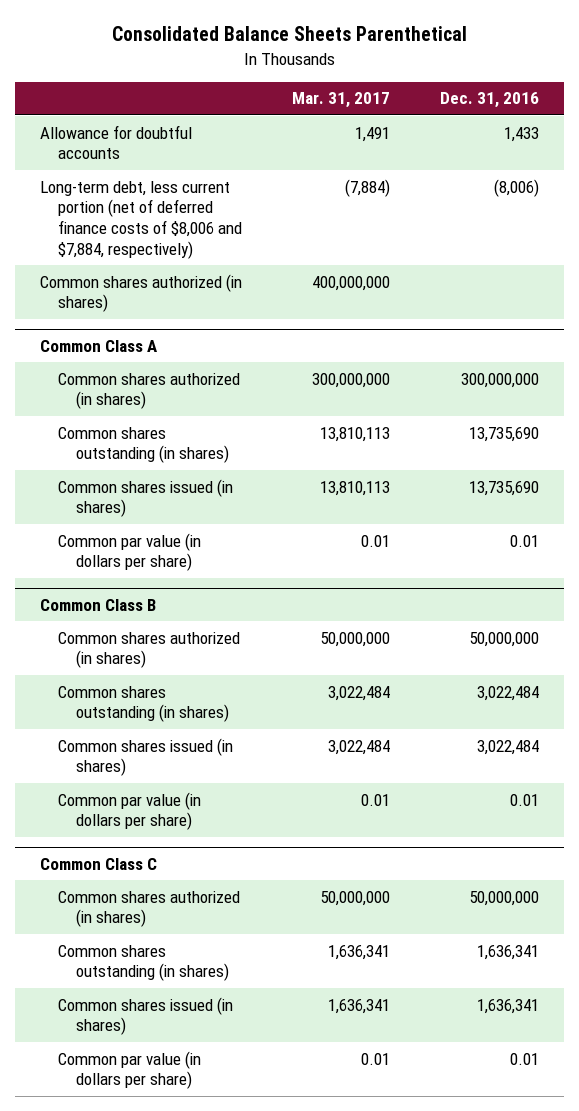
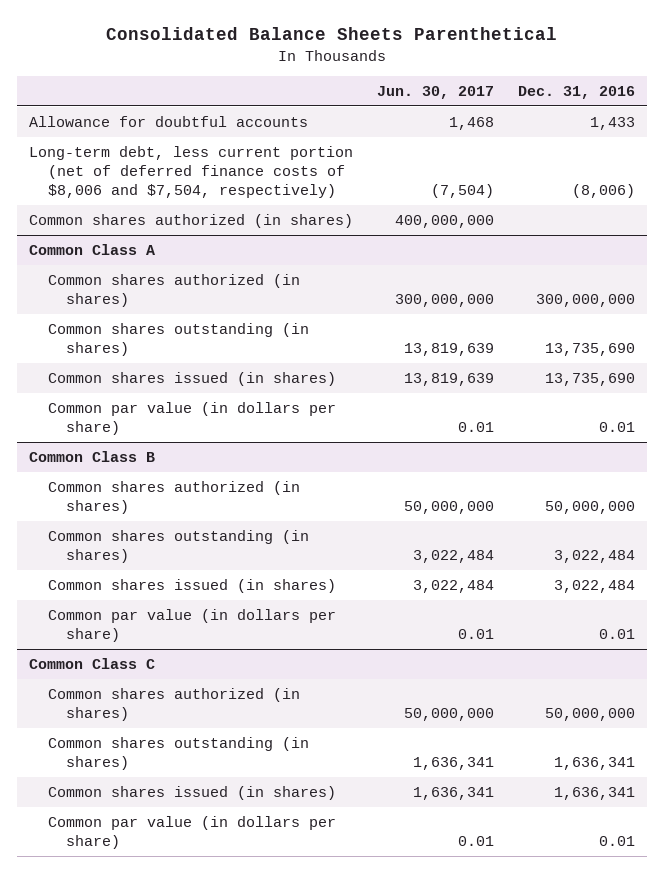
[292,92,391,109] Mar. 31, 2017 -> none
none -> [376,86,494,100] Jun. 30, 2017
[39,180,243,259] Long-term debt, less current portion (net of deferred finance costs of $8,006 and $7,884, respectively) -> [28,145,353,198] Long-term debt, less current portion (net of deferred finance costs of $8,006 and $7,504, respectively)

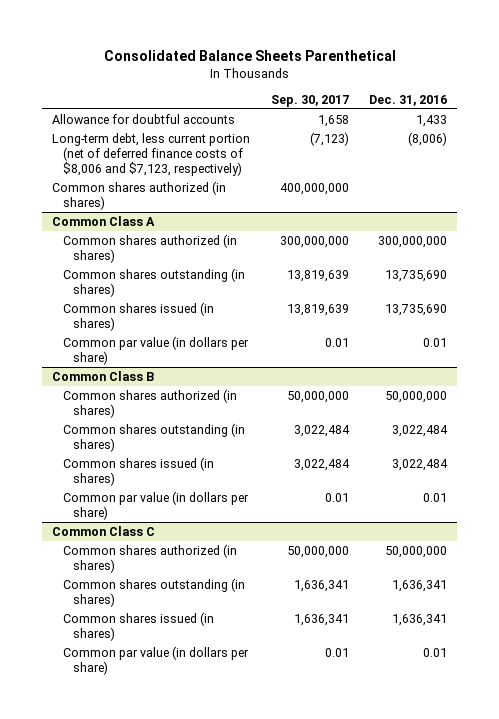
[376,86,494,100] Jun. 30, 2017 -> none
none -> [270,94,349,107] Sep. 30, 2017
[28,145,353,198] Long-term debt, less current portion (net of deferred finance costs of $8,006 and $7,504, respectively) -> [52,132,251,176] Long-term debt, less current portion (net of deferred finance costs of $8,006 and $7,123, respectively)

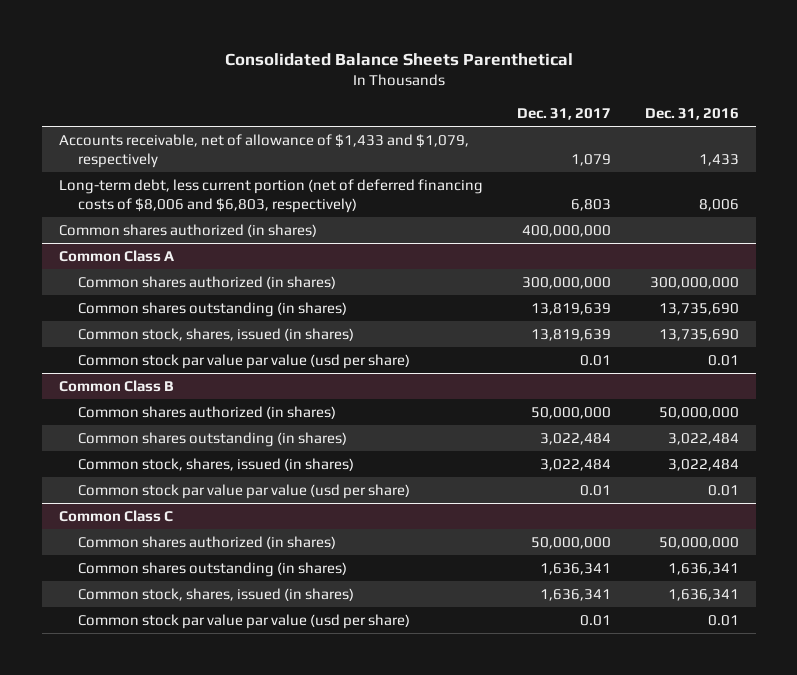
[270,94,349,107] Sep. 30, 2017 -> none
none -> [516,107,611,120] Dec. 31, 2017
[52,113,236,124] Allowance for doubtful accounts -> [58,134,469,168] Accounts receivable, net of allowance of $1,433 and $1,079, respectively
[52,132,251,176] Long-term debt, less current portion (net of deferred finance costs of $8,006 and $7,123, respectively) -> [58,179,483,213] Long-term debt, less current portion (net of deferred financing costs of $8,006 and $6,803, respectively)
[408,131,448,146] (8,006) -> [698,198,739,211] 8,006
[62,301,214,331] Common shares issued (in shares) -> [77,328,354,342] Common stock, shares, issued (in shares)
[62,335,249,365] Common par value (in dollars per share) -> [77,354,410,370] Common stock par value par value (usd per share)
[62,456,214,486] Common shares issued (in shares) -> [77,458,354,472] Common stock, shares, issued (in shares)
[62,490,249,520] Common par value (in dollars per share) -> [77,484,410,500] Common stock par value par value (usd per share)
[62,611,214,641] Common shares issued (in shares) -> [77,588,354,602] Common stock, shares, issued (in shares)
[62,645,249,675] Common par value (in dollars per share) -> [77,614,410,630] Common stock par value par value (usd per share)

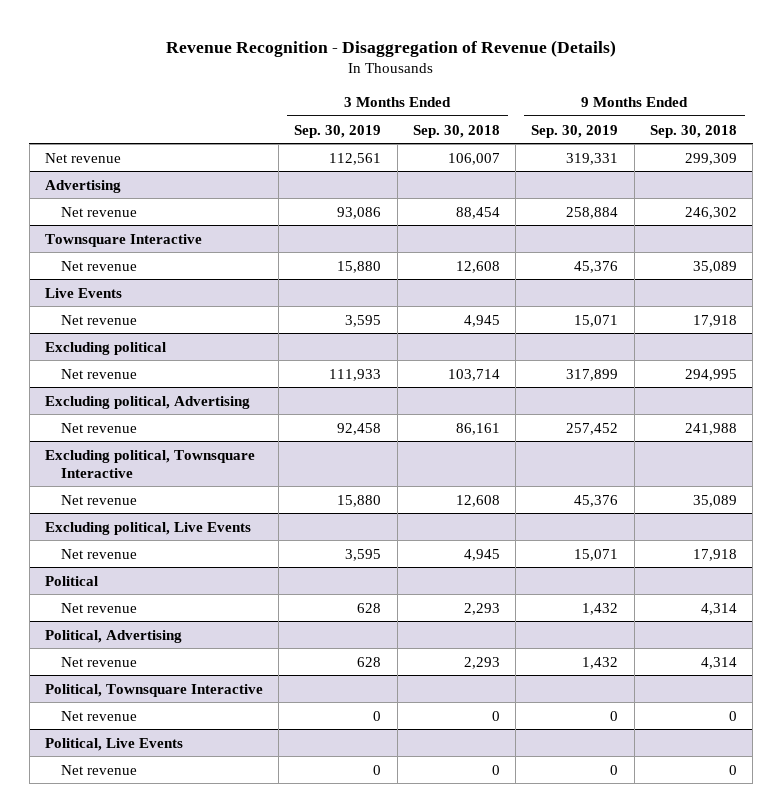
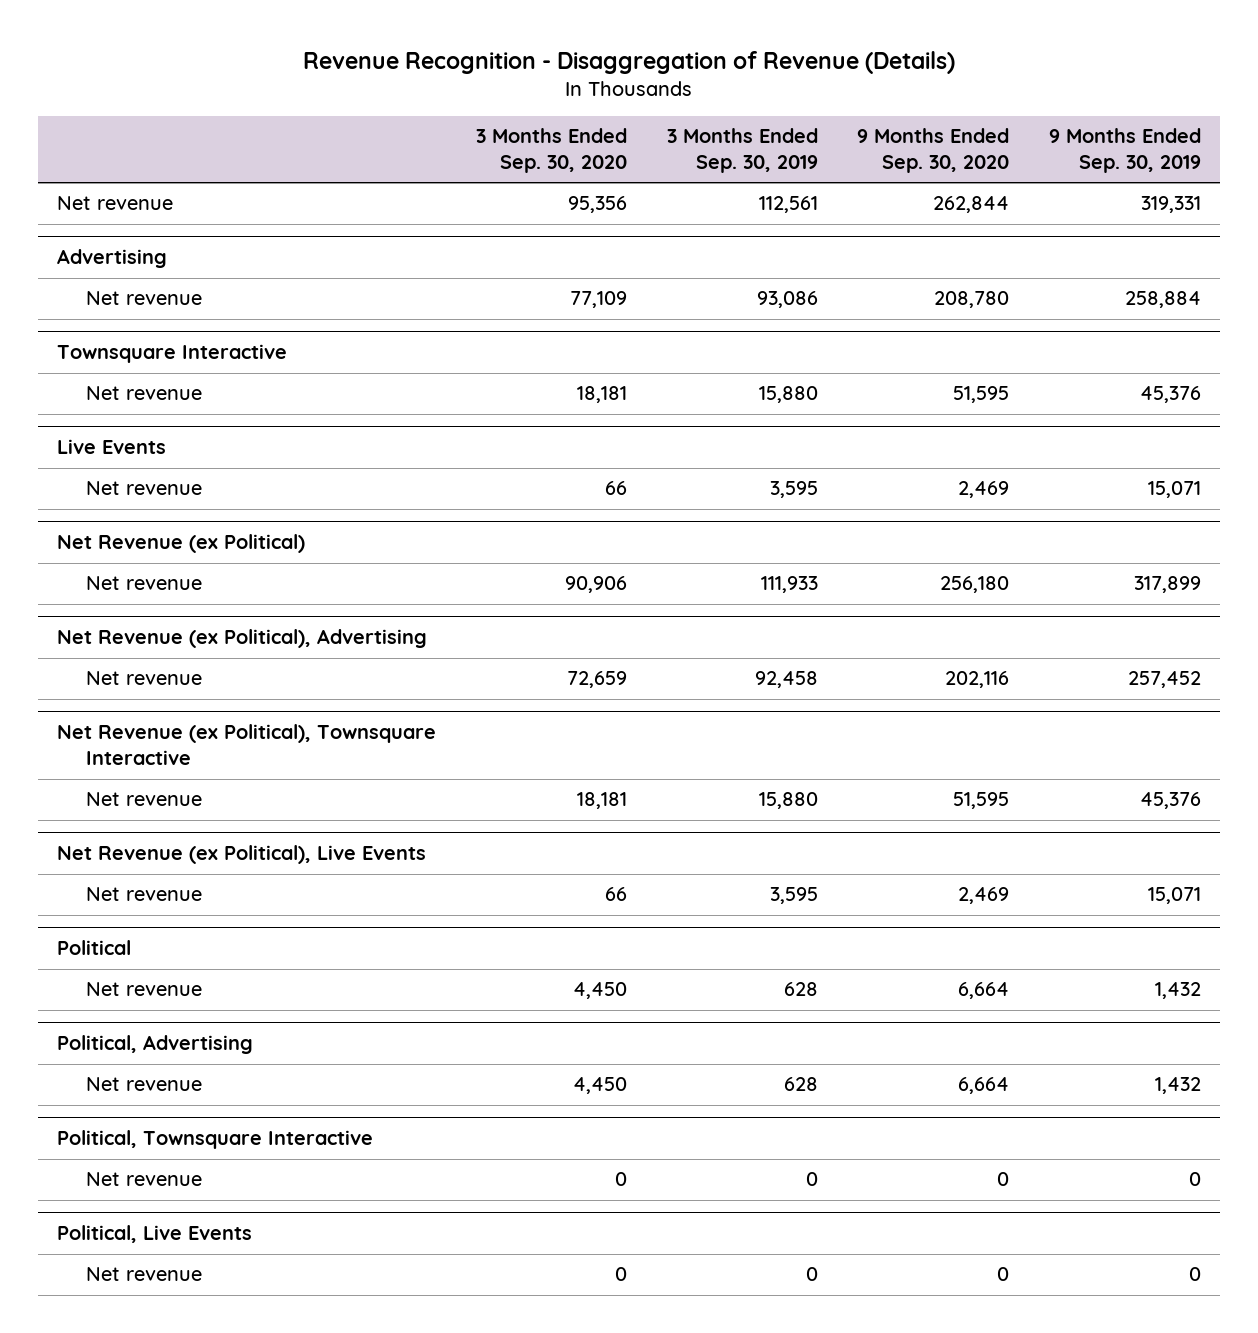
[412,124,500,138] Sep. 30, 2018 -> none
[649,124,737,138] Sep. 30, 2018 -> none
none -> [476,128,628,174] 3 Months Ended Sep. 30, 2020
none -> [857,128,1010,174] 9 Months Ended Sep. 30, 2020
[44,341,166,355] Excluding political -> [57,534,306,554] Net Revenue (ex Political)
[44,395,250,409] Excluding political, Advertising -> none
none -> [57,629,428,649] Net Revenue (ex Political), Advertising
[44,449,255,478] Excluding political, Townsquare Interactive -> none
none -> [57,724,437,766] Net Revenue (ex Political), Townsquare Interactive
[44,521,251,535] Excluding political, Live Events -> none
none -> [57,845,427,865] Net Revenue (ex Political), Live Events

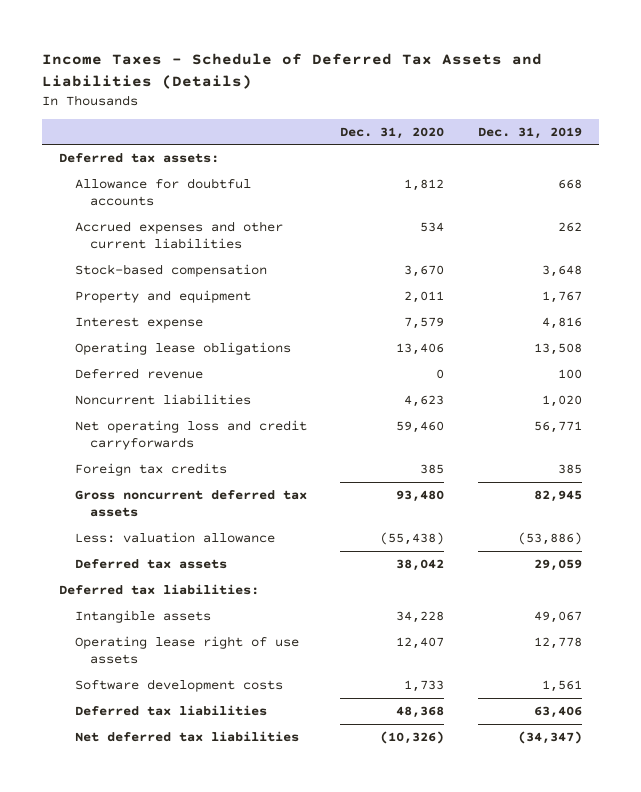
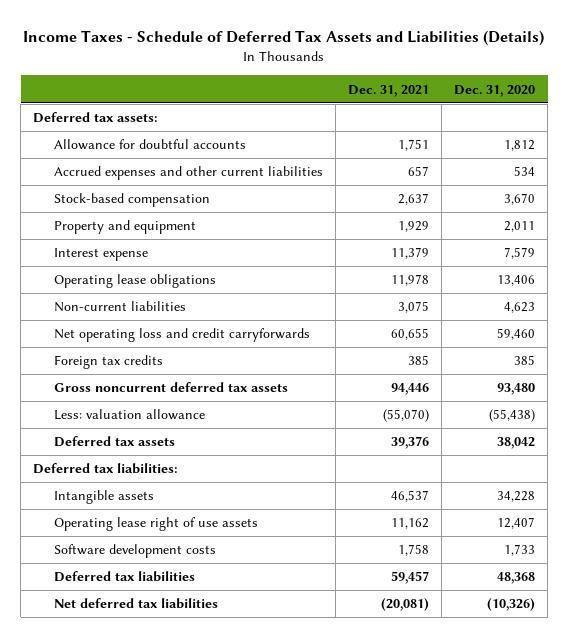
[478,126,583,139] Dec. 31, 2019 -> none
none -> [348,84,430,97] Dec. 31, 2021
[74,367,203,379] Deferred revenue -> none
[74,393,251,405] Noncurrent liabilities -> [53,301,186,313] Non-current liabilities

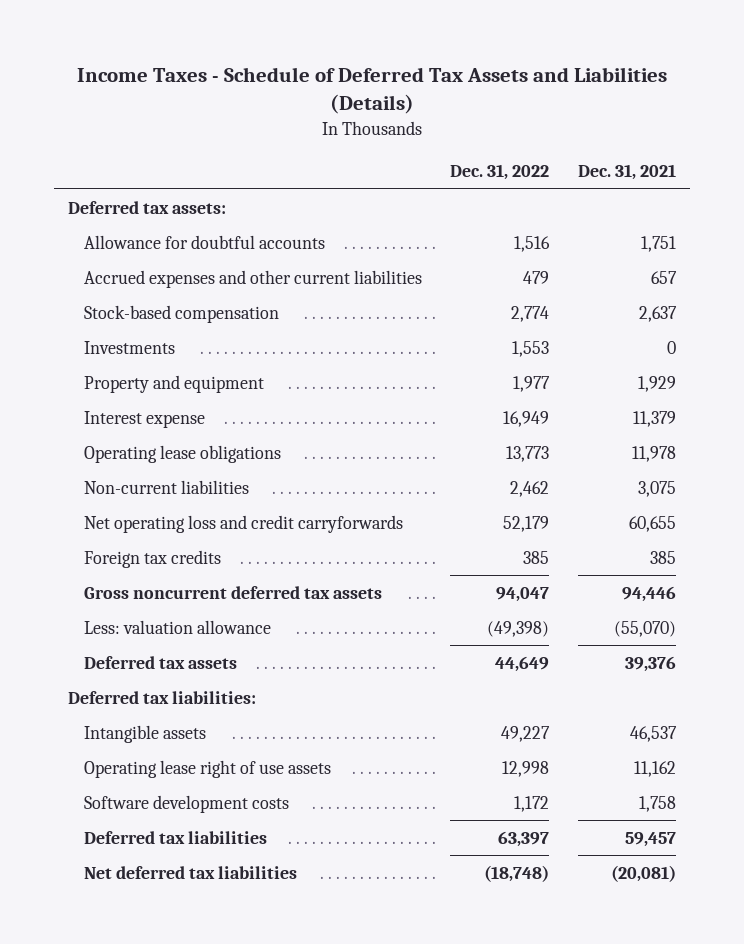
[454,84,536,97] Dec. 31, 2020 -> none
none -> [450,164,550,181] Dec. 31, 2022
none -> [84,340,176,354] Investments

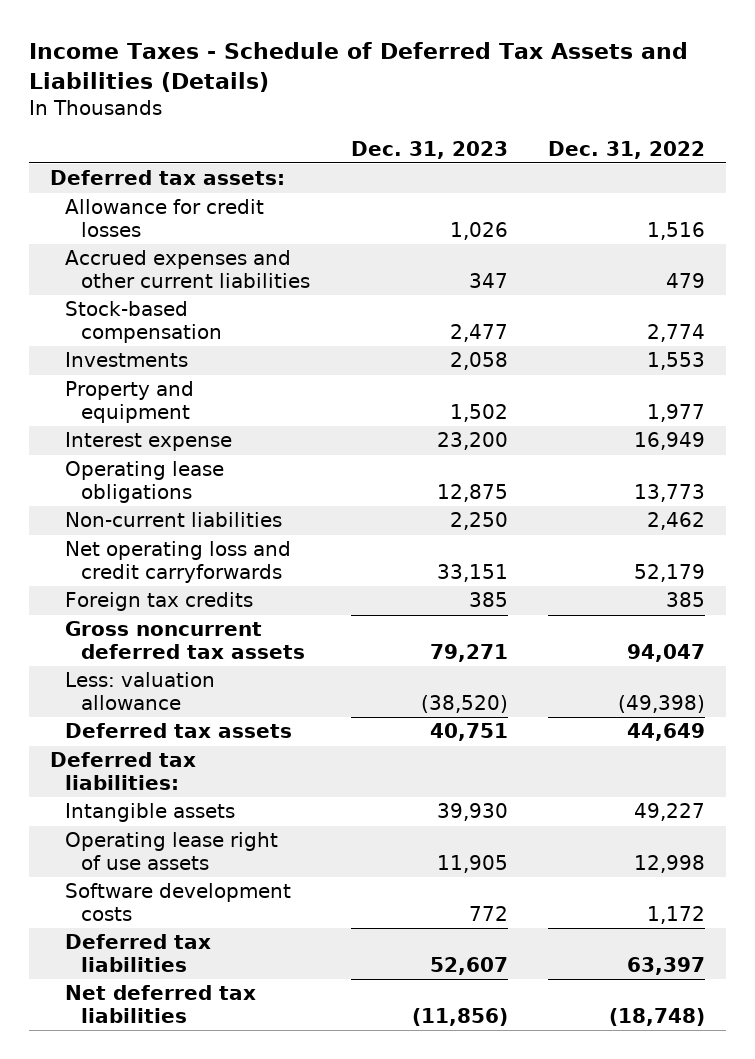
[577,164,676,181] Dec. 31, 2021 -> none
none -> [350,140,508,159] Dec. 31, 2023
[84,234,326,249] Allowance for doubtful accounts -> [65,199,265,237] Allowance for credit losses

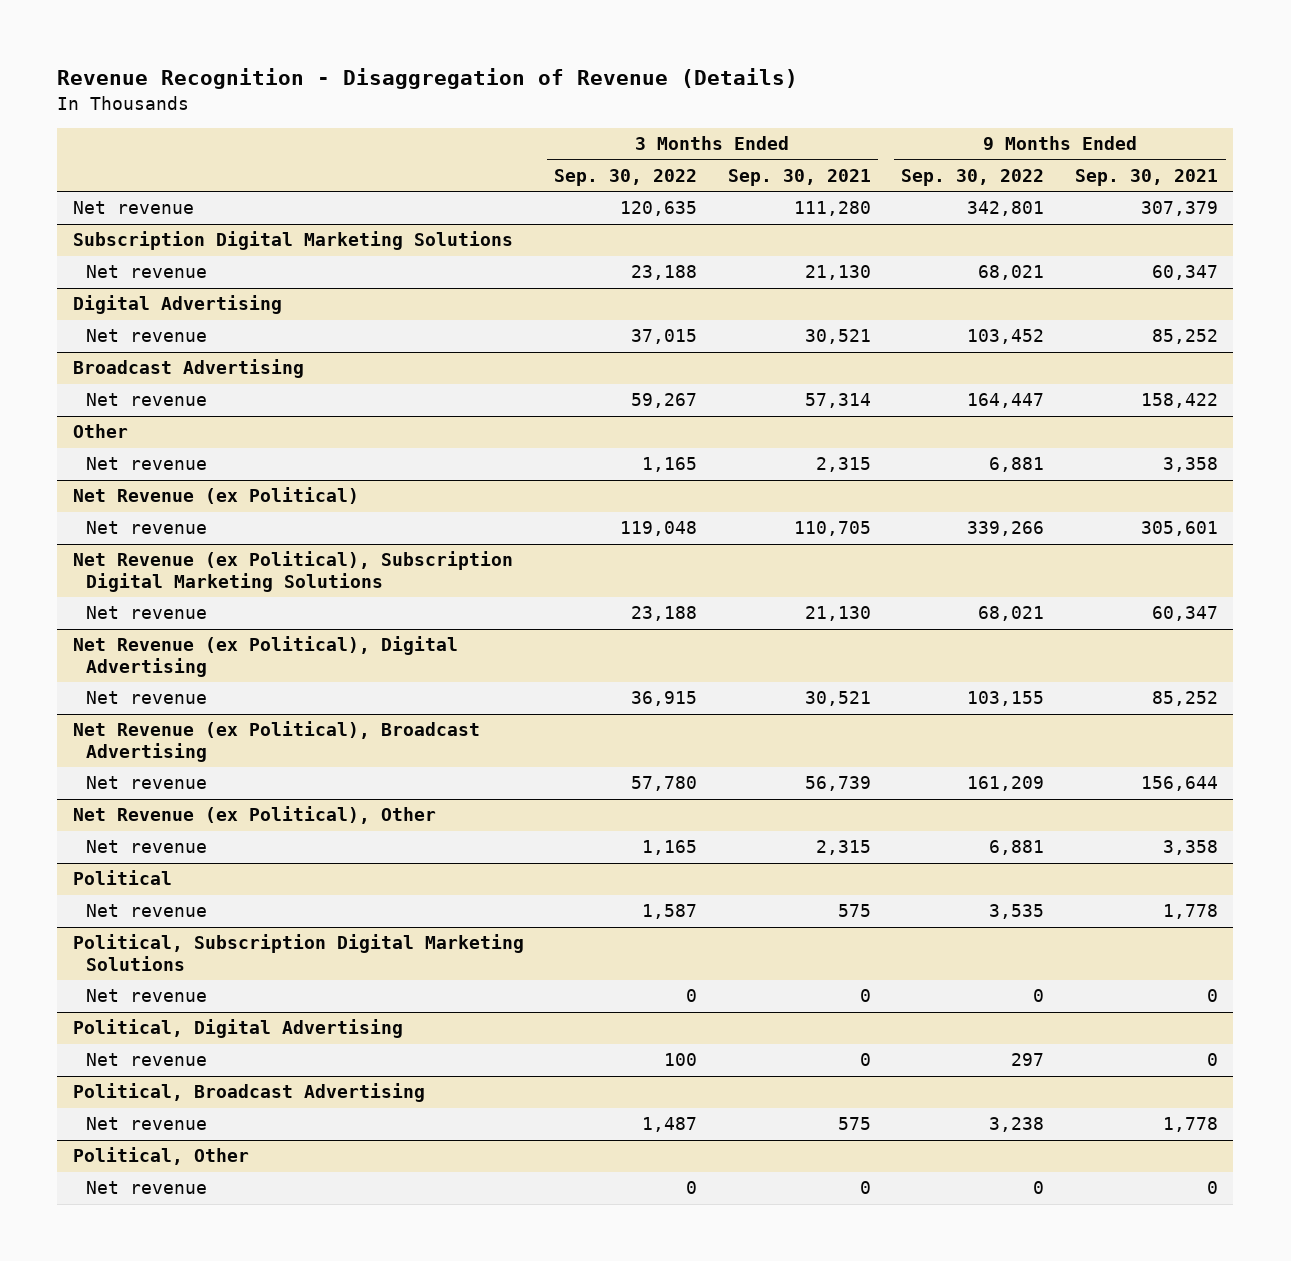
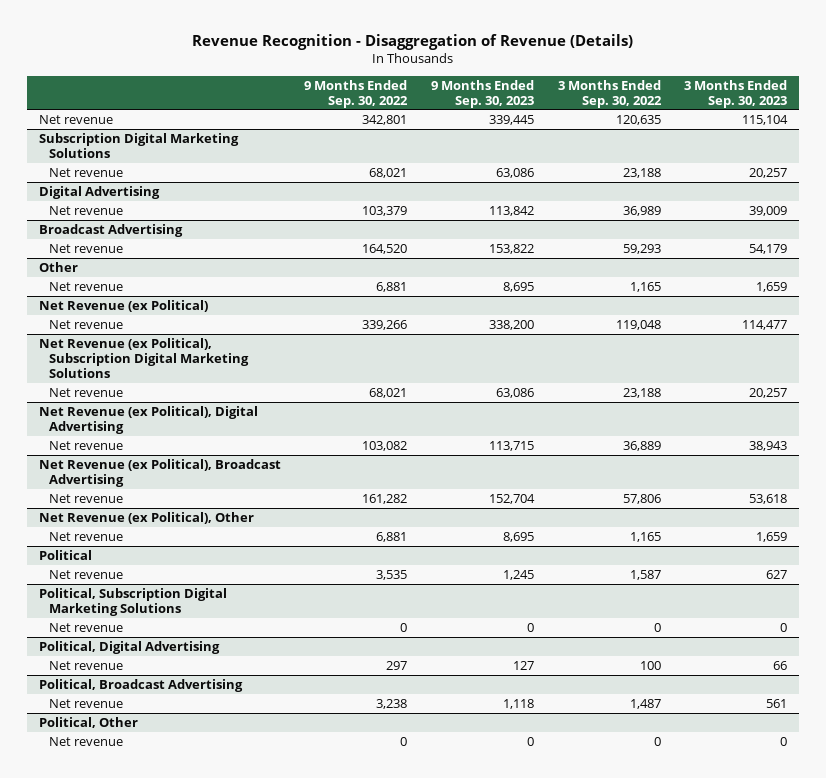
[727,168,871,186] Sep. 30, 2021 -> none
[1074,168,1218,186] Sep. 30, 2021 -> none
none -> [431,79,535,108] 9 Months Ended Sep. 30, 2023
none -> [684,79,788,108] 3 Months Ended Sep. 30, 2023
[631,329,698,345] 37,015 -> [622,205,661,216] 36,989
[967,329,1045,345] 103,452 -> [362,205,408,216] 103,379
[631,393,698,409] 59,267 -> [622,243,661,254] 59,293
[967,393,1045,409] 164,447 -> [362,243,408,254] 164,520
[631,691,698,707] 36,915 -> [622,440,661,451] 36,889
[967,691,1045,707] 103,155 -> [362,440,408,451] 103,082
[631,776,698,792] 57,780 -> [622,493,661,504] 57,806
[967,776,1045,792] 161,209 -> [362,493,408,504] 161,282

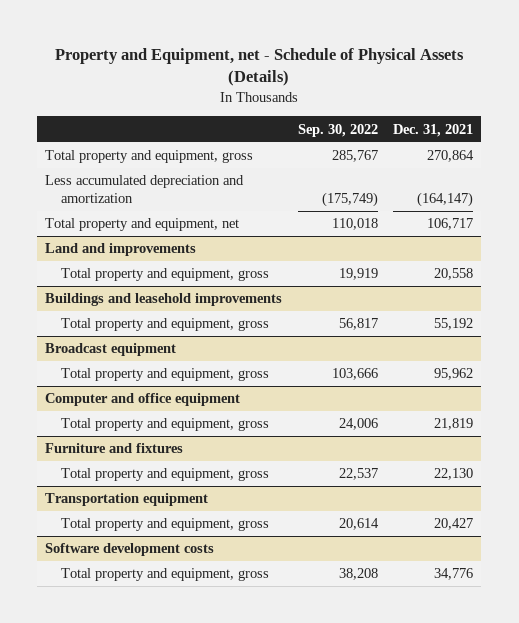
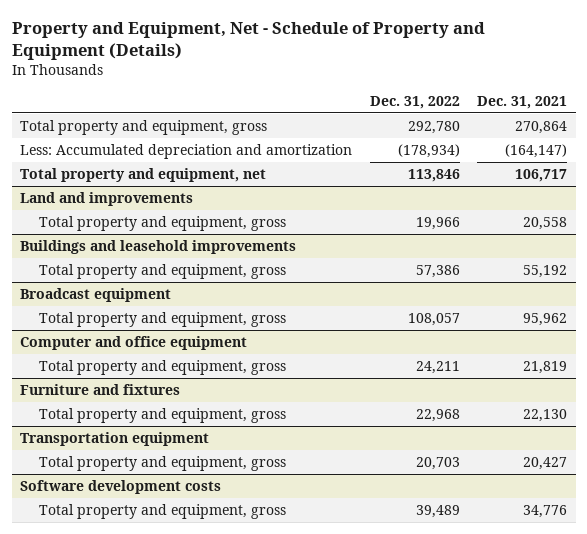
[55,47,465,87] Property and Equipment, net - Schedule of Physical Assets (Details) -> [11,21,485,60] Property and Equipment, Net - Schedule of Property and Equipment (Details)
[297,123,378,137] Sep. 30, 2022 -> none
none -> [369,96,460,110] Dec. 31, 2022
[45,175,245,204] Less accumulated depreciation and amortization -> [20,143,353,159] Less: Accumulated depreciation and amortization

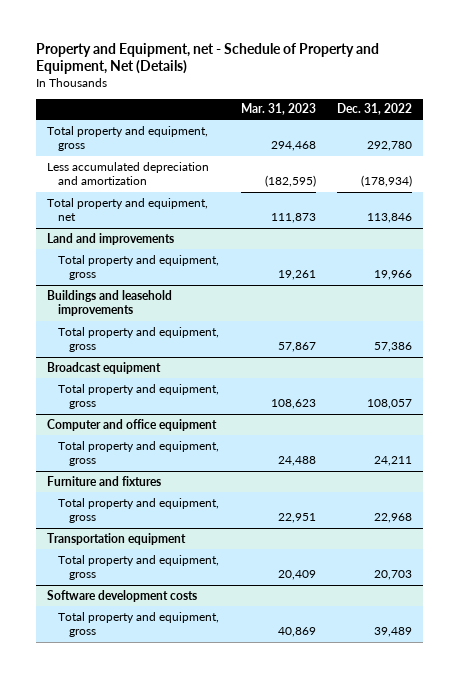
[11,21,485,60] Property and Equipment, Net - Schedule of Property and Equipment (Details) -> [35,42,379,75] Property and Equipment, net - Schedule of Property and Equipment, Net (Details)
[477,96,568,110] Dec. 31, 2021 -> none
none -> [240,103,316,116] Mar. 31, 2023
[20,143,353,159] Less: Accumulated depreciation and amortization -> [46,161,209,186] Less accumulated depreciation and amortization

